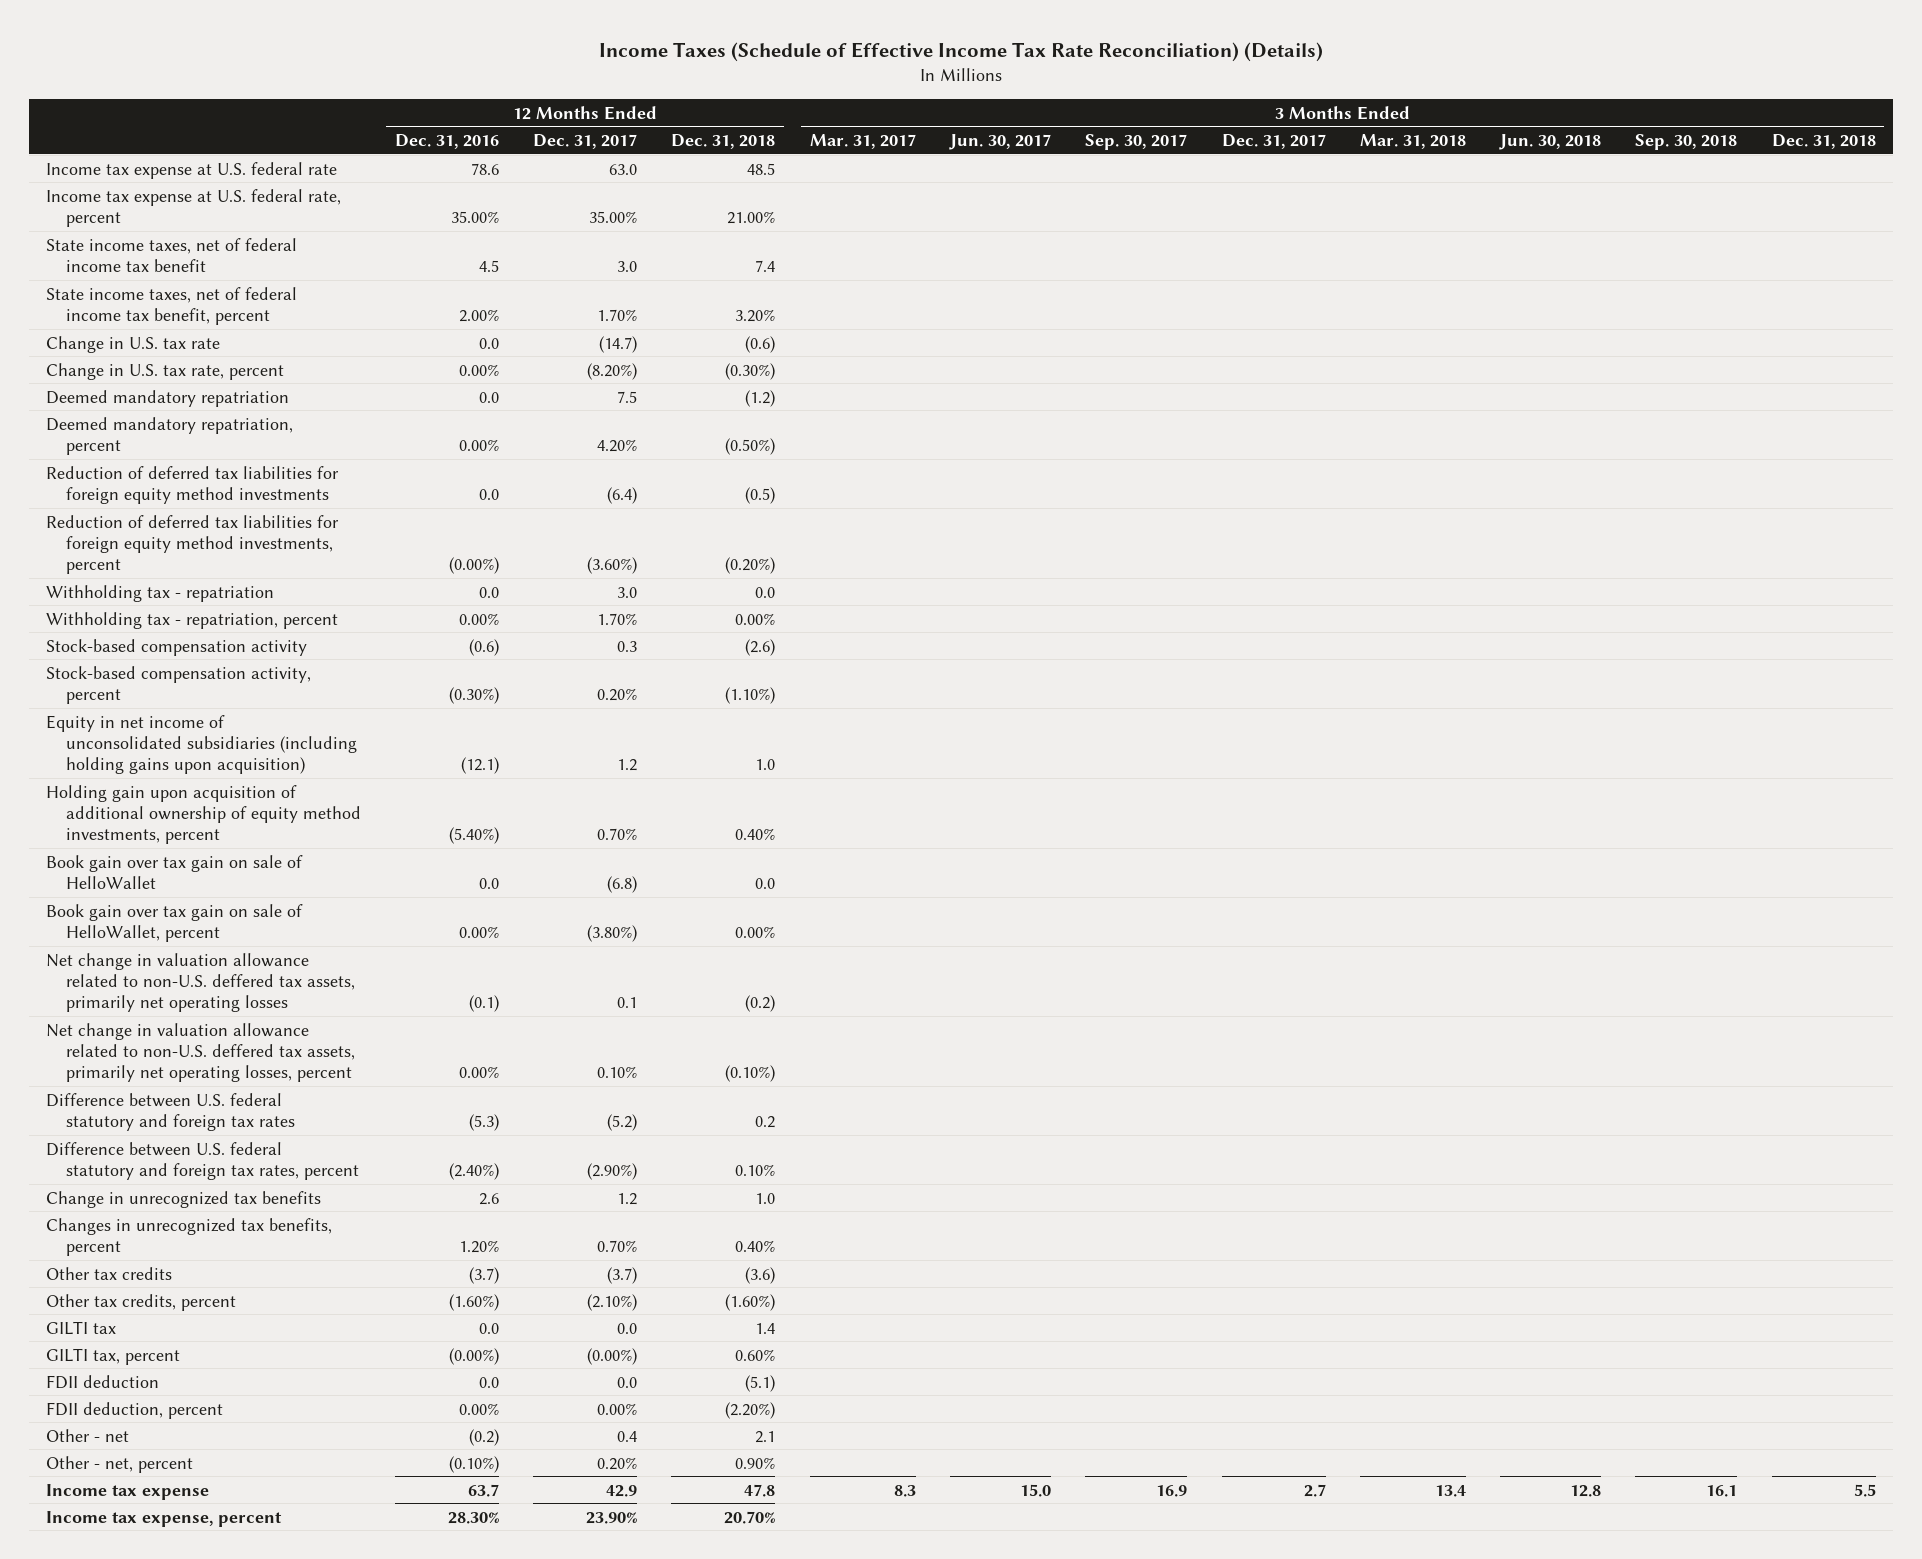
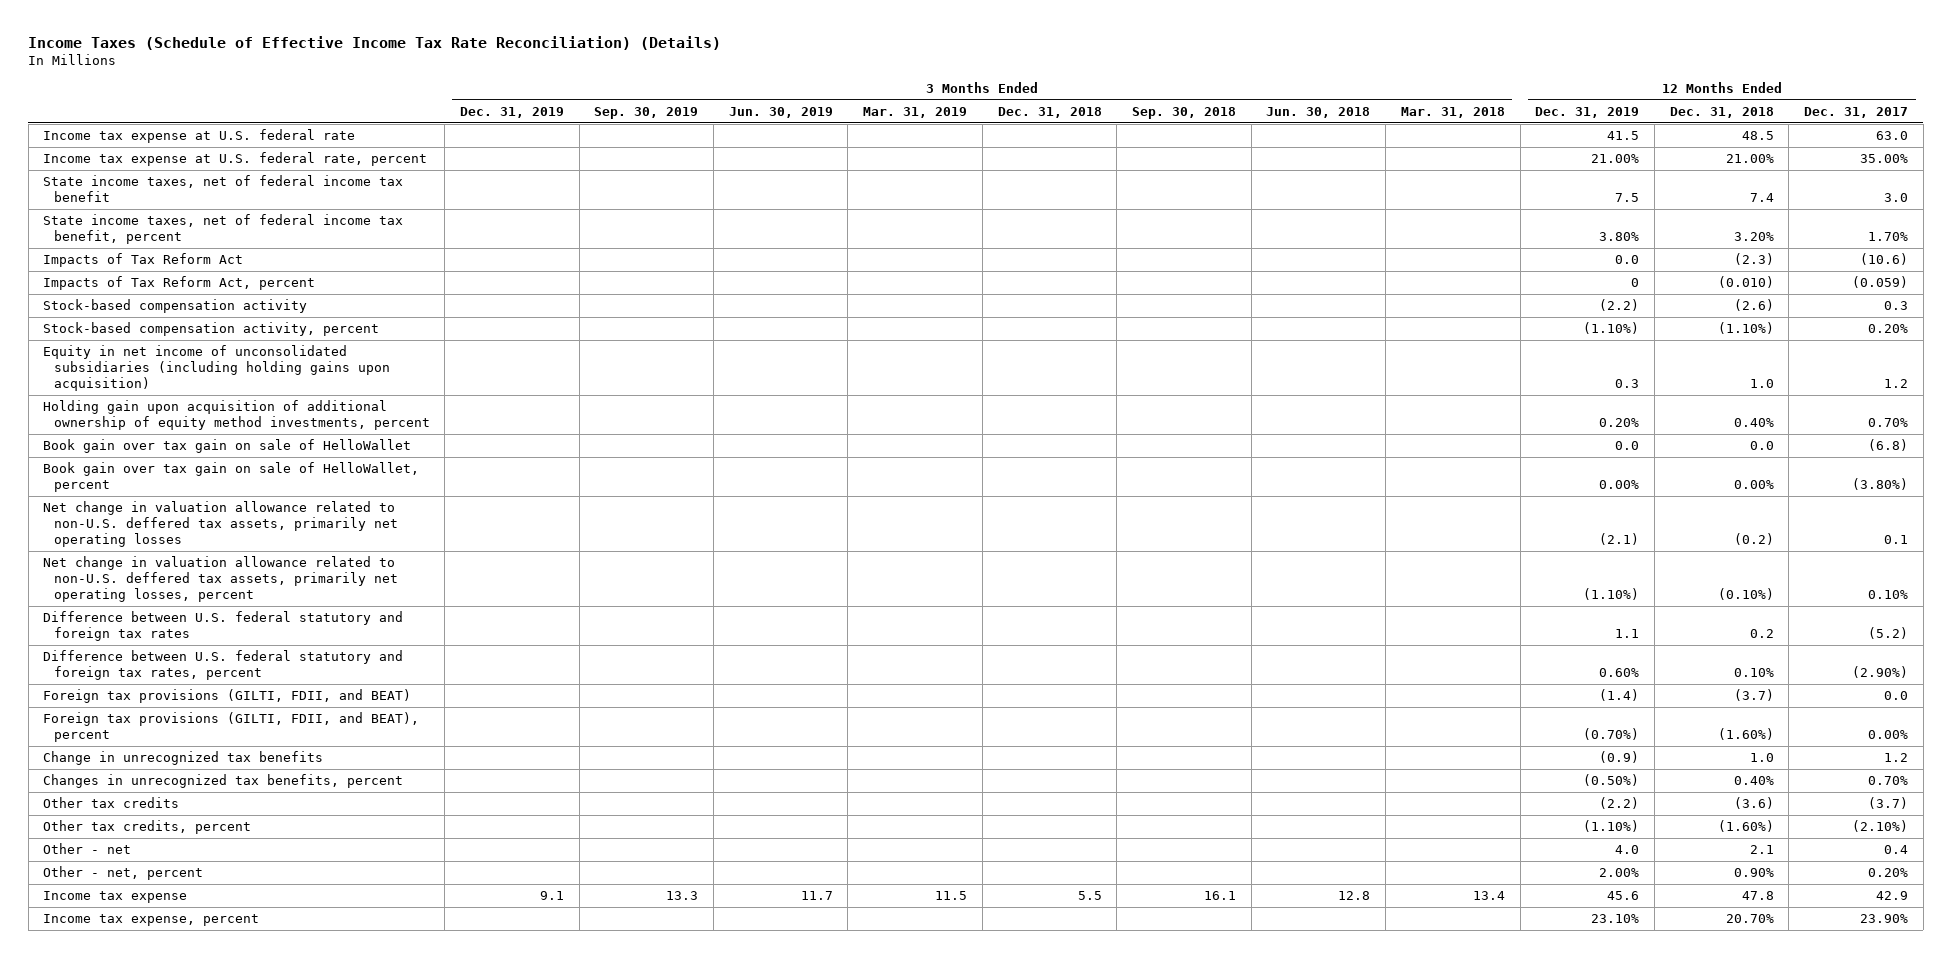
[394,134,499,150] Dec. 31, 2016 -> none
[809,134,916,150] Mar. 31, 2017 -> none
[948,134,1051,151] Jun. 30, 2017 -> none
[1085,134,1188,151] Sep. 30, 2017 -> none
[1221,134,1326,150] Dec. 31, 2017 -> none
none -> [459,106,564,118] Dec. 31, 2019
none -> [594,106,699,119] Sep. 30, 2019
none -> [728,106,833,118] Jun. 30, 2019
none -> [863,106,968,118] Mar. 31, 2019
none -> [1535,106,1640,118] Dec. 31, 2019
[46,335,221,353] Change in U.S. tax rate -> none
[46,362,285,380] Change in U.S. tax rate, percent -> none
[46,389,290,407] Deemed mandatory repatriation -> none
[46,416,294,455] Deemed mandatory repatriation, percent -> none
[46,465,340,504] Reduction of deferred tax liabilities for foreign equity method investments -> none
[46,514,340,575] Reduction of deferred tax liabilities for foreign equity method investments, percent -> none
[46,584,275,602] Withholding tax - repatriation -> none
[46,611,339,629] Withholding tax - repatriation, percent -> none
none -> [43,252,244,267] Impacts of Tax Reform Act
none -> [43,275,316,290] Impacts of Tax Reform Act, percent
none -> [43,688,412,703] Foreign tax provisions (GILTI, FDII, and BEAT)
none -> [43,711,420,743] Foreign tax provisions (GILTI, FDII, and BEAT), percent
[46,1320,117,1335] GILTI tax -> none
[46,1347,181,1365] GILTI tax, percent -> none
[46,1374,160,1389] FDII deduction -> none
[46,1401,224,1419] FDII deduction, percent -> none

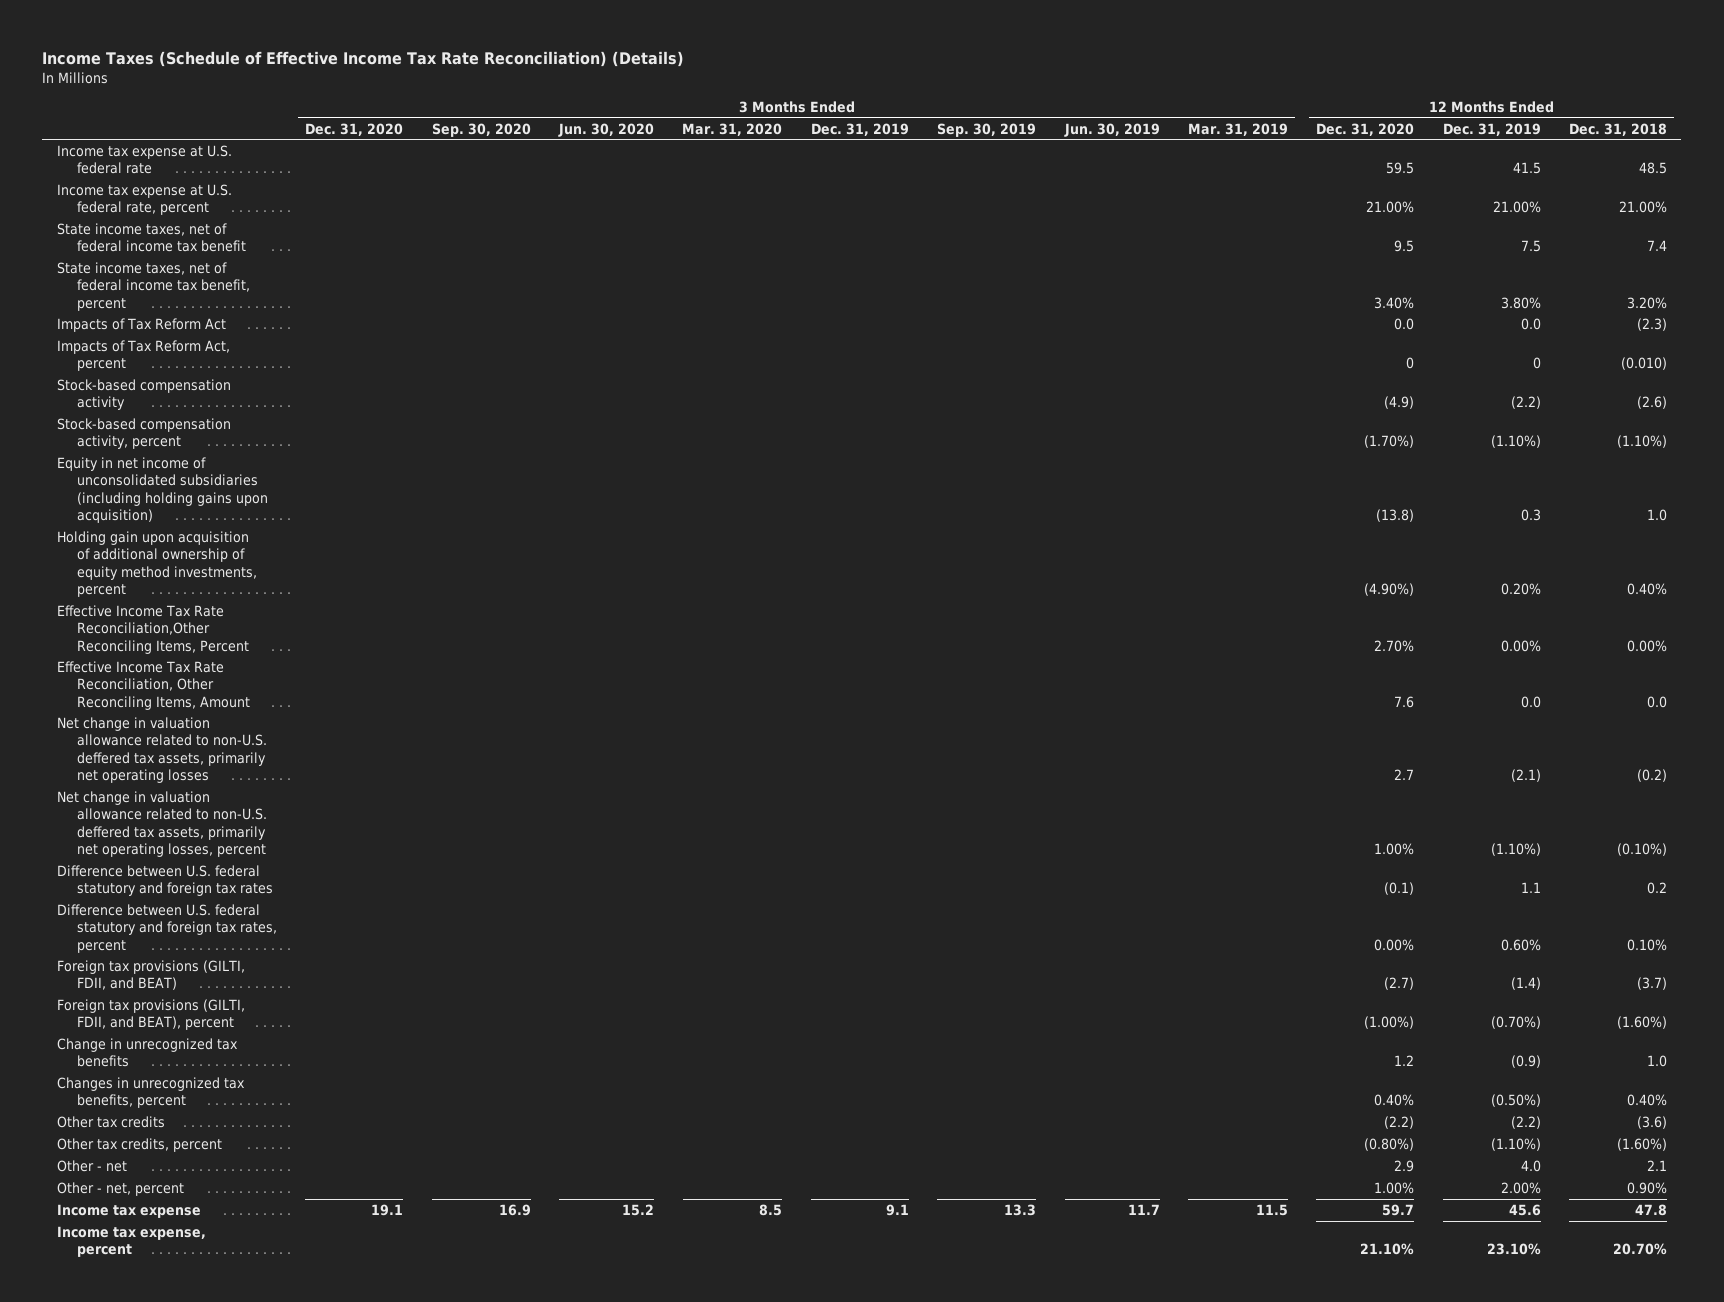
[997,106,1102,118] Dec. 31, 2018 -> none
[1131,106,1236,119] Sep. 30, 2018 -> none
[1266,106,1371,118] Jun. 30, 2018 -> none
[1400,106,1505,118] Mar. 31, 2018 -> none
[1804,106,1909,118] Dec. 31, 2017 -> none
none -> [305,122,404,136] Dec. 31, 2020
none -> [431,122,531,137] Sep. 30, 2020
none -> [558,122,655,137] Jun. 30, 2020
none -> [682,122,783,136] Mar. 31, 2020
none -> [1316,122,1415,136] Dec. 31, 2020
[43,438,412,453] Book gain over tax gain on sale of HelloWallet -> none
[43,461,420,493] Book gain over tax gain on sale of HelloWallet, percent -> none
none -> [56,604,250,654] Effective Income Tax Rate Reconciliation,Other Reconciling Items, Percent
none -> [56,660,251,710] Effective Income Tax Rate Reconciliation, Other Reconciling Items, Amount

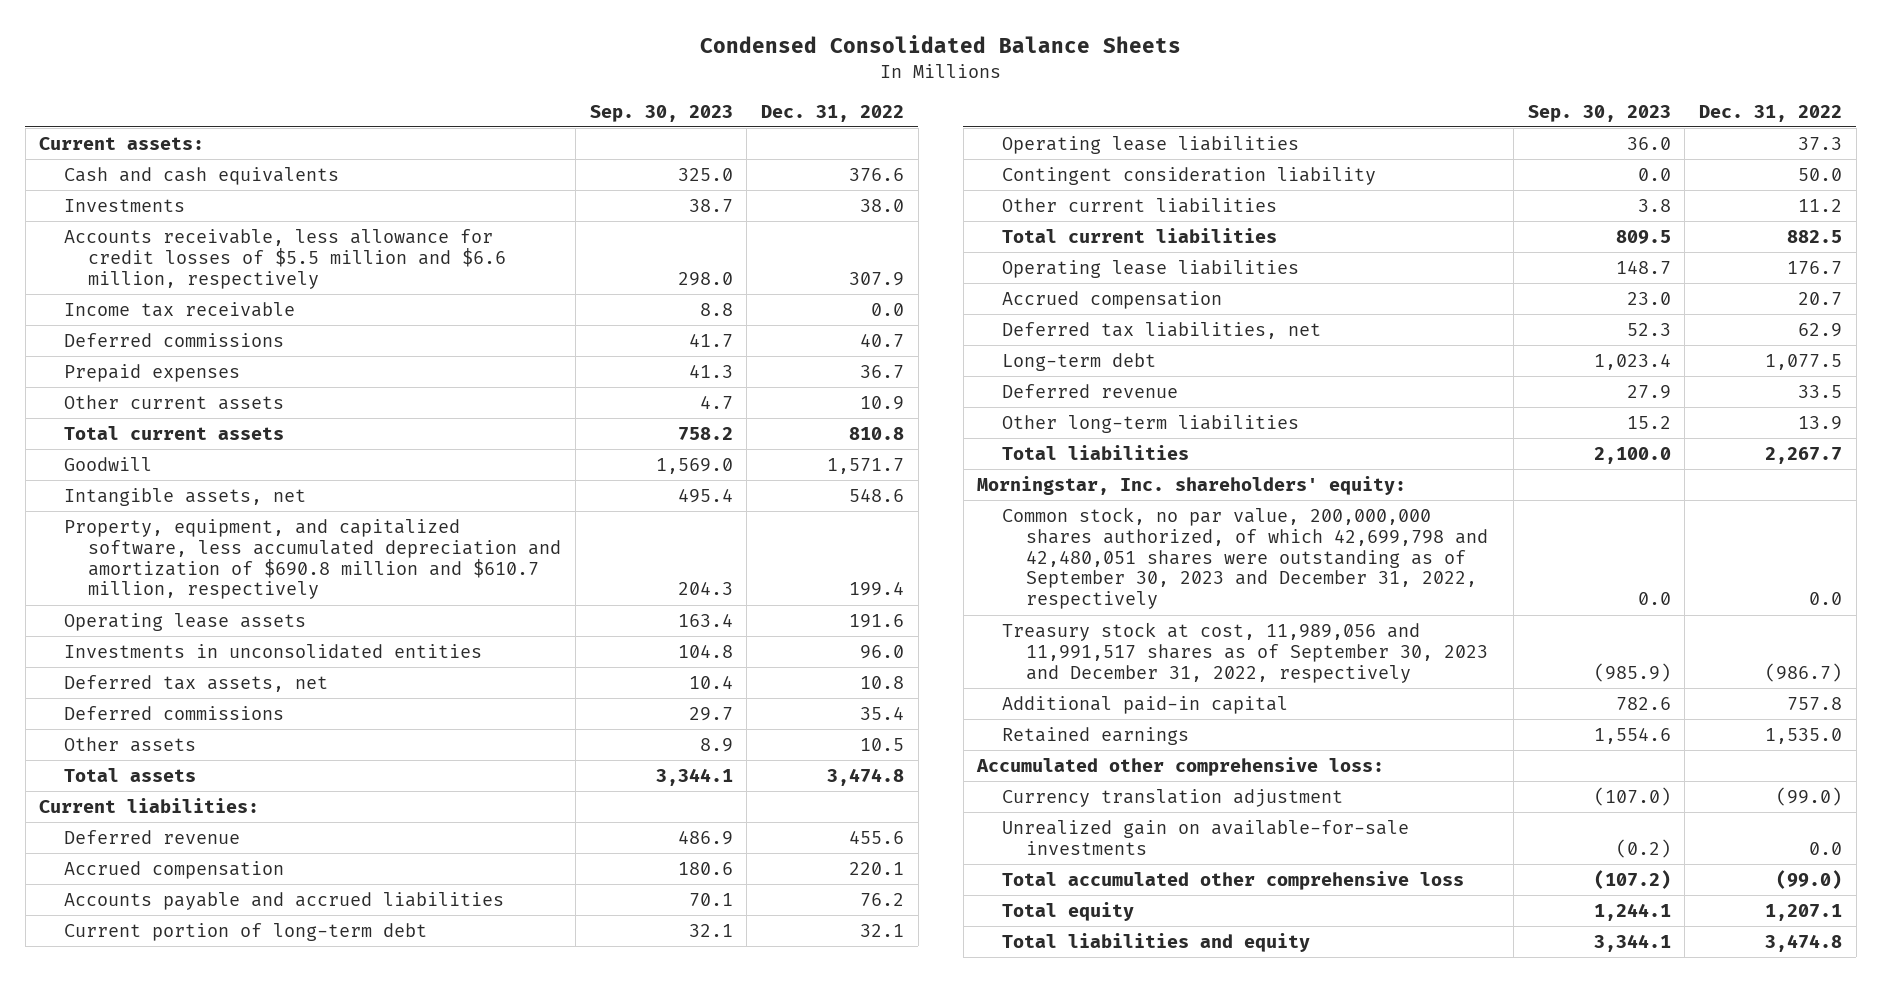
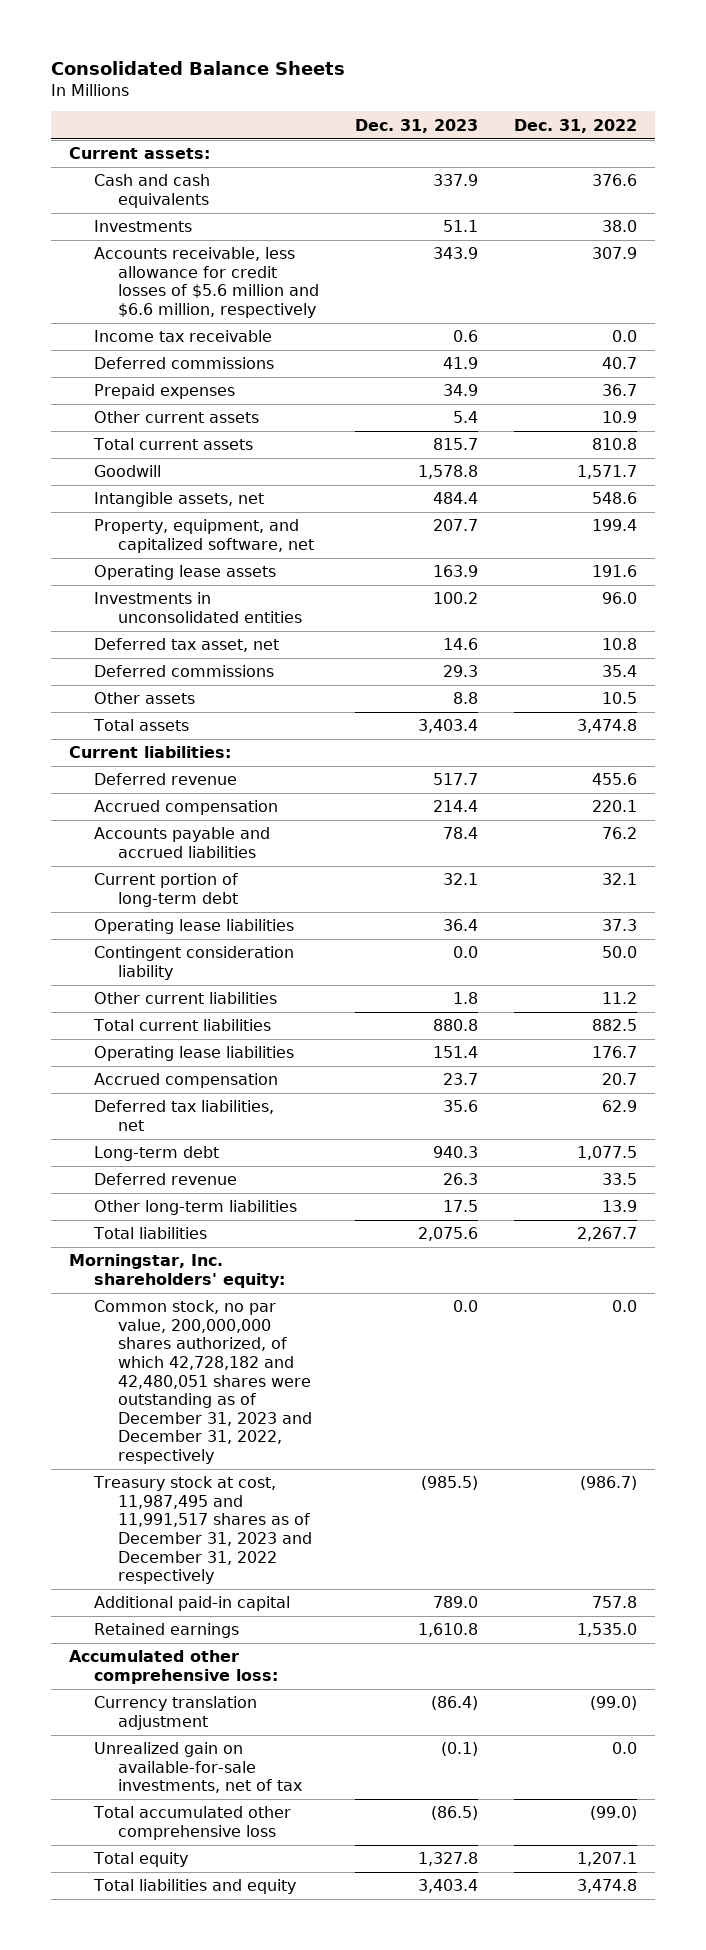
[699,35,1181,54] Condensed Consolidated Balance Sheets -> [51,61,346,76] Consolidated Balance Sheets
[589,104,733,122] Sep. 30, 2023 -> none
none -> [355,118,479,133] Dec. 31, 2023
[63,228,507,289] Accounts receivable, less allowance for credit losses of $5.5 million and $6.6 million, respectively -> [93,247,319,319] Accounts receivable, less allowance for credit losses of $5.6 million and $6.6 million, respectively
[63,518,562,600] Property, equipment, and capitalized software, less accumulated depreciation and amortization of $690.8 million and $610.7 million, respectively -> [93,519,314,553] Property, equipment, and capitalized software, net
[63,674,328,692] Deferred tax assets, net -> [93,638,279,653] Deferred tax asset, net
[1001,506,1489,610] Common stock, no par value, 200,000,000 shares authorized, of which 42,699,798 and 42,480,051 shares were outstanding as of September 30, 2023 and December 31, 2022, respectively -> [93,1300,312,1465] Common stock, no par value, 200,000,000 shares authorized, of which 42,728,182 and 42,480,051 shares were outstanding as of December 31, 2023 and December 31, 2022, respectively
[1001,621,1489,683] Treasury stock at cost, 11,989,056 and 11,991,517 shares as of September 30, 2023 and December 31, 2022, respectively -> [92,1476,312,1585] Treasury stock at cost, 11,987,495 and 11,991,517 shares as of December 31, 2023 and December 31, 2022 respectively
[1001,819,1409,855] Unrealized gain on available-for-sale investments -> [93,1742,302,1794] Unrealized gain on available-for-sale investments, net of tax

